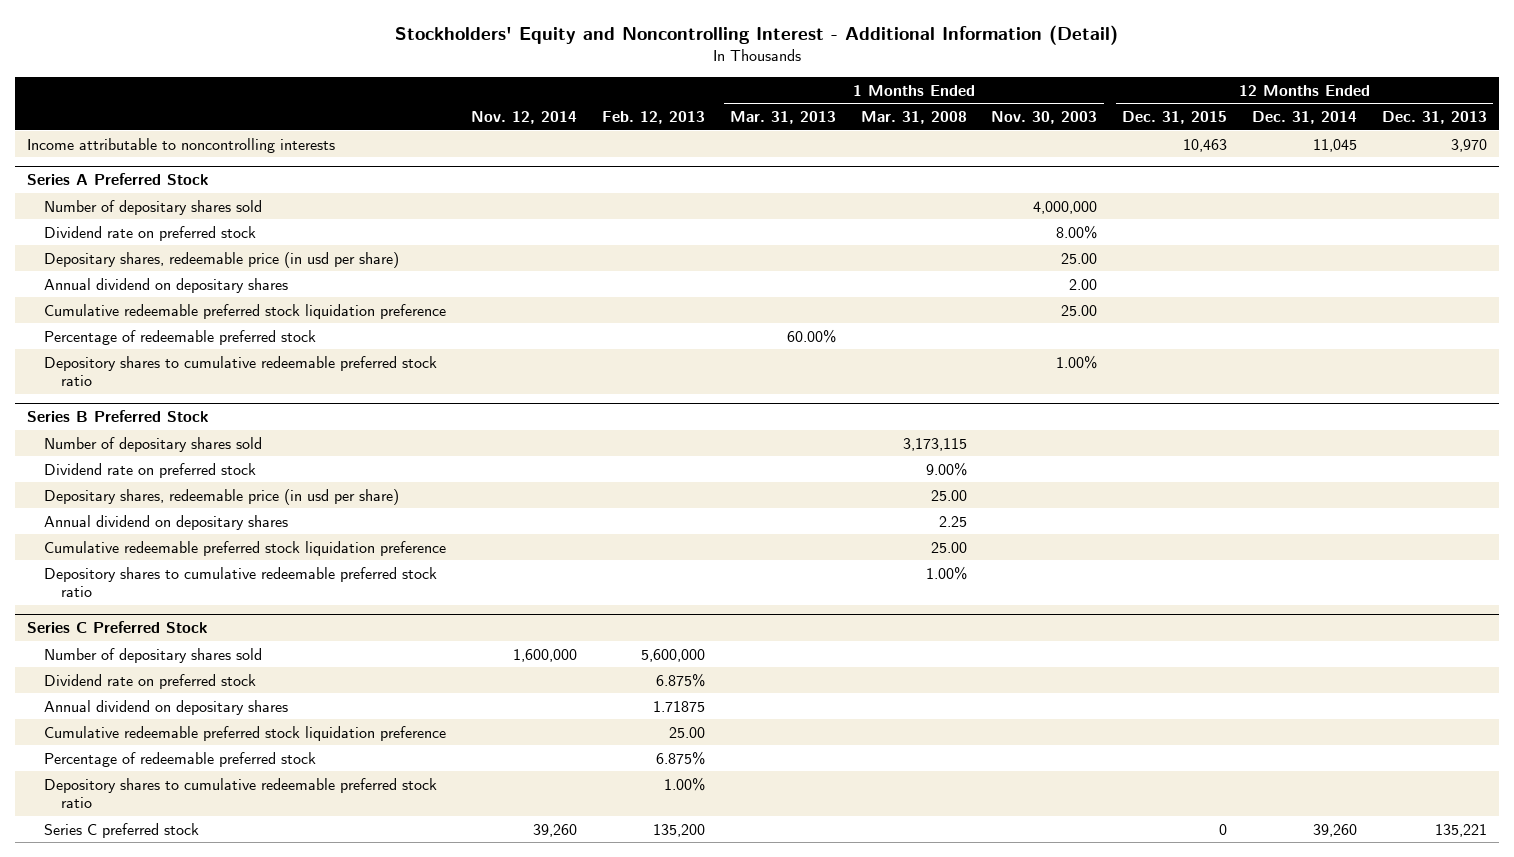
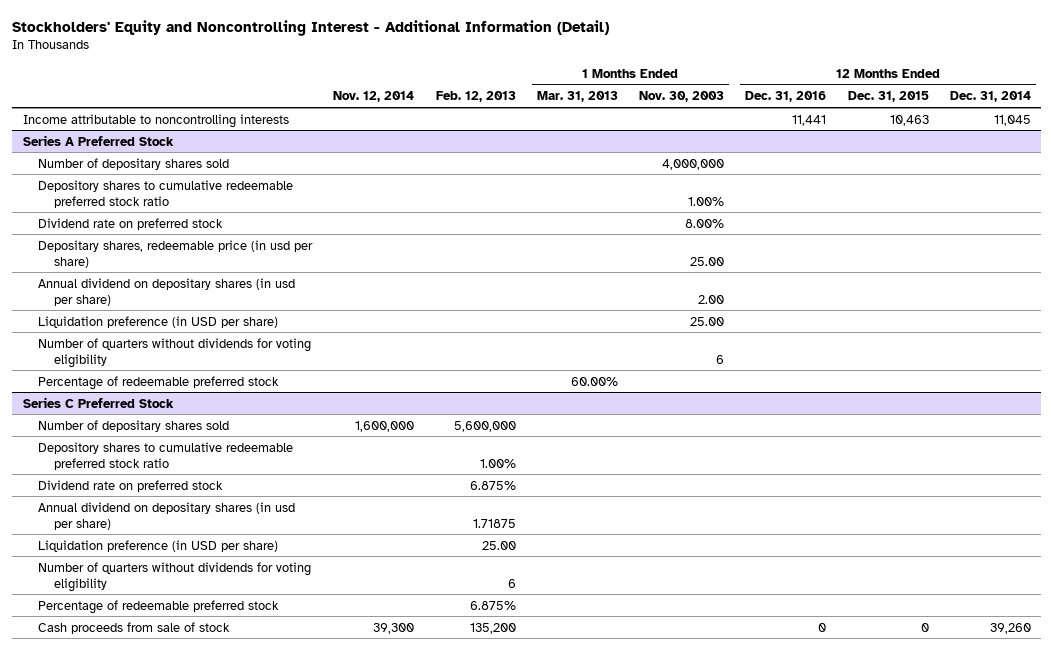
[860,111,967,125] Mar. 31, 2008 -> none
[1381,111,1487,125] Dec. 31, 2013 -> none
none -> [745,91,827,103] Dec. 31, 2016
[44,355,438,387] Depository shares to cumulative redeemable preferred stock ratio -> [38,179,294,208] Depository shares to cumulative redeemable preferred stock ratio
[44,277,289,293] Annual dividend on depositary shares -> [38,277,296,306] Annual dividend on depositary shares (in usd per share)
[44,303,447,319] Cumulative redeemable preferred stock liquidation preference -> [38,315,279,328] Liquidation preference (in USD per share)
none -> [38,337,312,368] Number of quarters without dividends for voting eligibility
[27,409,209,422] Series B Preferred Stock -> none
[44,436,263,452] Number of depositary shares sold -> none
[44,462,257,478] Dividend rate on preferred stock -> none
[44,488,400,505] Depositary shares, redeemable price (in usd per share) -> none
[44,514,289,530] Annual dividend on depositary shares -> none
[44,540,447,556] Cumulative redeemable preferred stock liquidation preference -> none
[44,566,438,598] Depository shares to cumulative redeemable preferred stock ratio -> none
[44,777,438,809] Depository shares to cumulative redeemable preferred stock ratio -> [38,441,294,470] Depository shares to cumulative redeemable preferred stock ratio
[44,699,289,715] Annual dividend on depositary shares -> [38,501,296,530] Annual dividend on depositary shares (in usd per share)
[44,725,447,741] Cumulative redeemable preferred stock liquidation preference -> [38,539,279,552] Liquidation preference (in USD per share)
none -> [38,561,312,592] Number of quarters without dividends for voting eligibility
[44,822,200,838] Series C preferred stock -> none
none -> [38,621,231,634] Cash proceeds from sale of stock

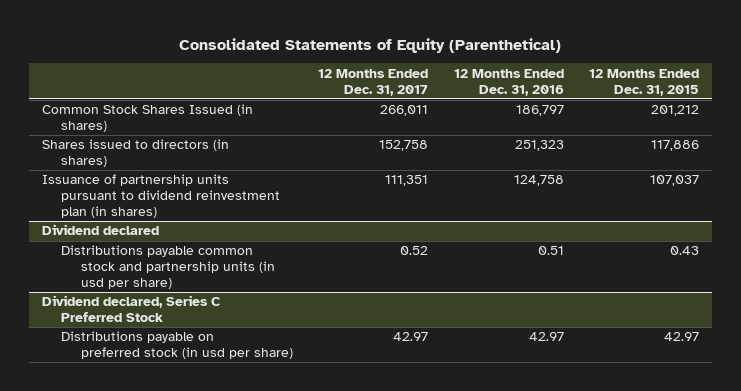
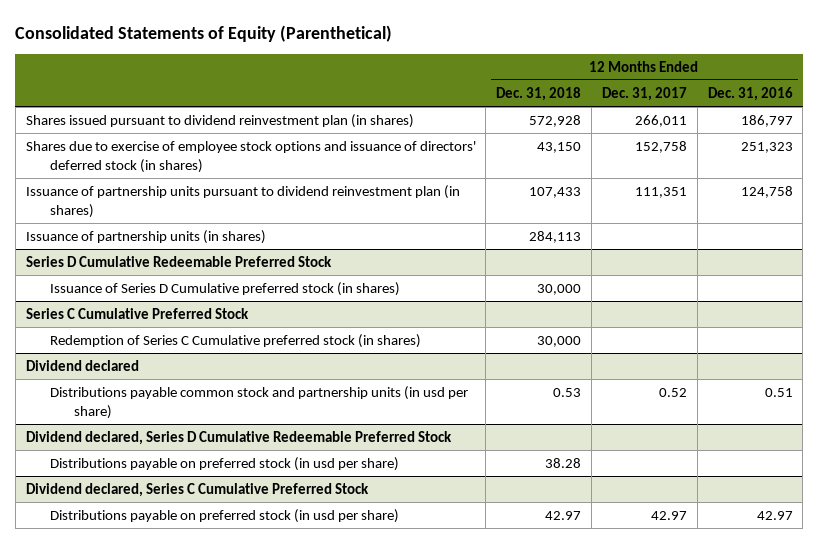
[588,68,699,96] 12 Months Ended Dec. 31, 2015 -> none
none -> [496,86,582,101] Dec. 31, 2018
[41,104,253,133] Common Stock Shares Issued (in shares) -> [25,114,414,129] Shares issued pursuant to dividend reinvestment plan (in shares)
[41,139,229,168] Shares issued to directors (in shares) -> [25,141,476,174] Shares due to exercise of employee stock options and issuance of directors' deferred stock (in shares)
none -> [25,230,266,245] Issuance of partnership units (in shares)
none -> [25,256,332,268] Series D Cumulative Redeemable Preferred Stock
none -> [49,282,400,297] Issuance of Series D Cumulative preferred stock (in shares)
none -> [25,308,249,320] Series C Cumulative Preferred Stock
none -> [49,334,421,349] Redemption of Series C Cumulative preferred stock (in shares)
none -> [25,431,452,446] Dividend declared, Series D Cumulative Redeemable Preferred Stock
none -> [49,457,399,472] Distributions payable on preferred stock (in usd per share)
[41,295,221,323] Dividend declared, Series C Preferred Stock -> [25,483,369,498] Dividend declared, Series C Cumulative Preferred Stock

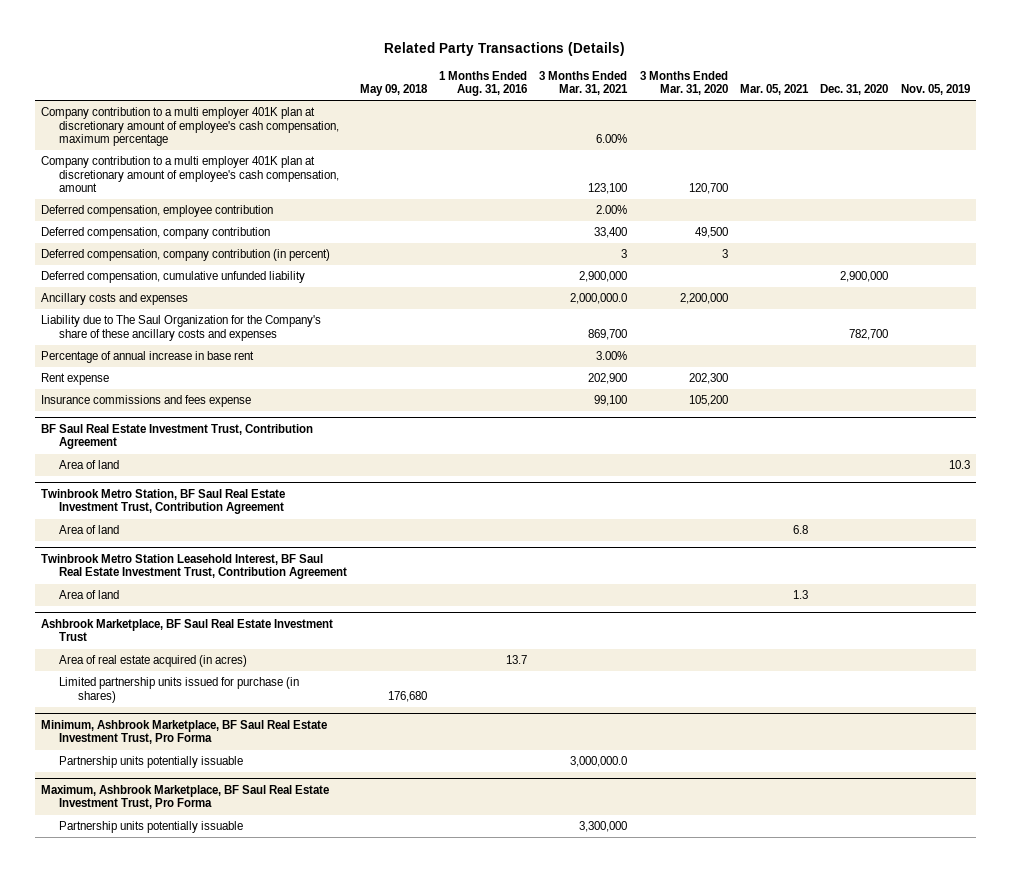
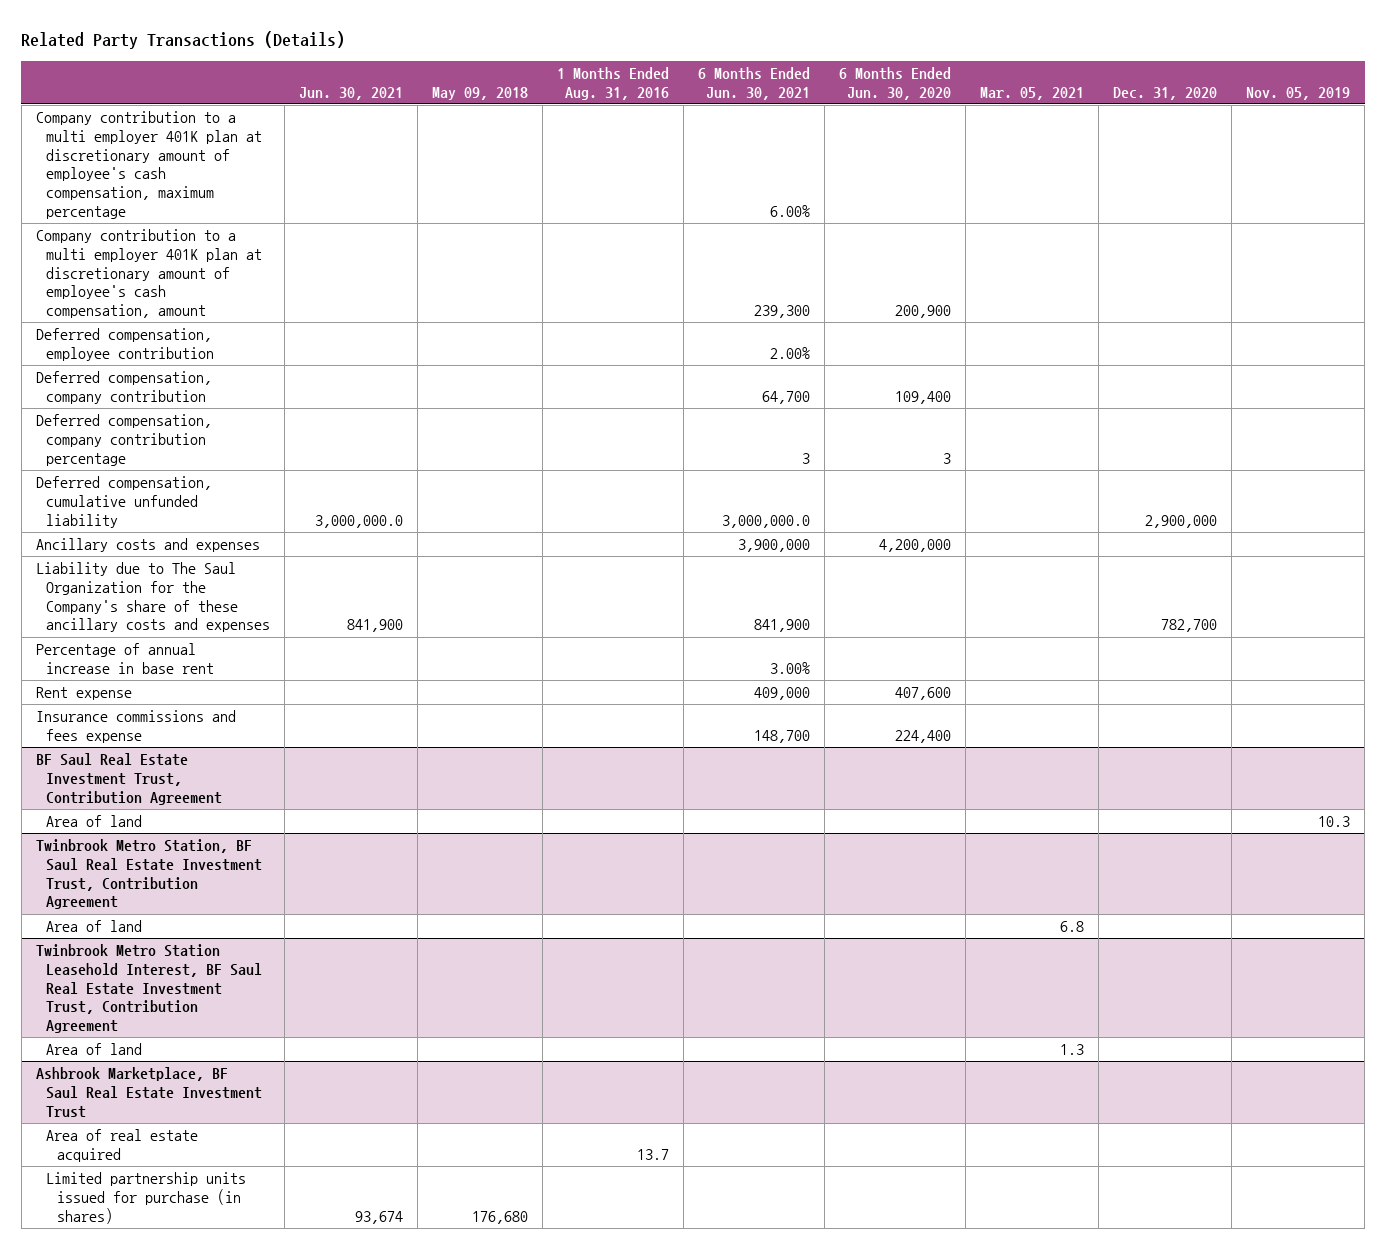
[539,70,629,96] 3 Months Ended Mar. 31, 2021 -> none
[639,70,728,96] 3 Months Ended Mar. 31, 2020 -> none
none -> [299,86,404,100] Jun. 30, 2021
none -> [698,66,811,100] 6 Months Ended Jun. 30, 2021
none -> [839,66,952,100] 6 Months Ended Jun. 30, 2020
[40,249,330,262] Deferred compensation, company contribution (in percent) -> [35,414,212,466] Deferred compensation, company contribution percentage
[59,655,248,668] Area of real estate acquired (in acres) -> [46,1129,199,1162] Area of real estate acquired
[40,719,327,745] Minimum, Ashbrook Marketplace, BF Saul Real Estate Investment Trust, Pro Forma -> none
[59,756,244,769] Partnership units potentially issuable -> none
[40,784,329,810] Maximum, Ashbrook Marketplace, BF Saul Real Estate Investment Trust, Pro Forma -> none
[59,821,244,834] Partnership units potentially issuable -> none

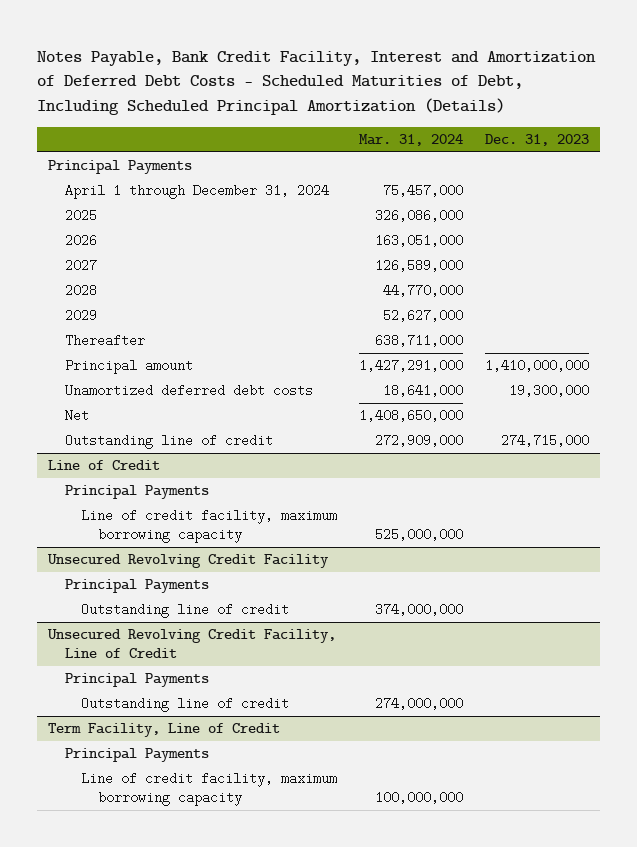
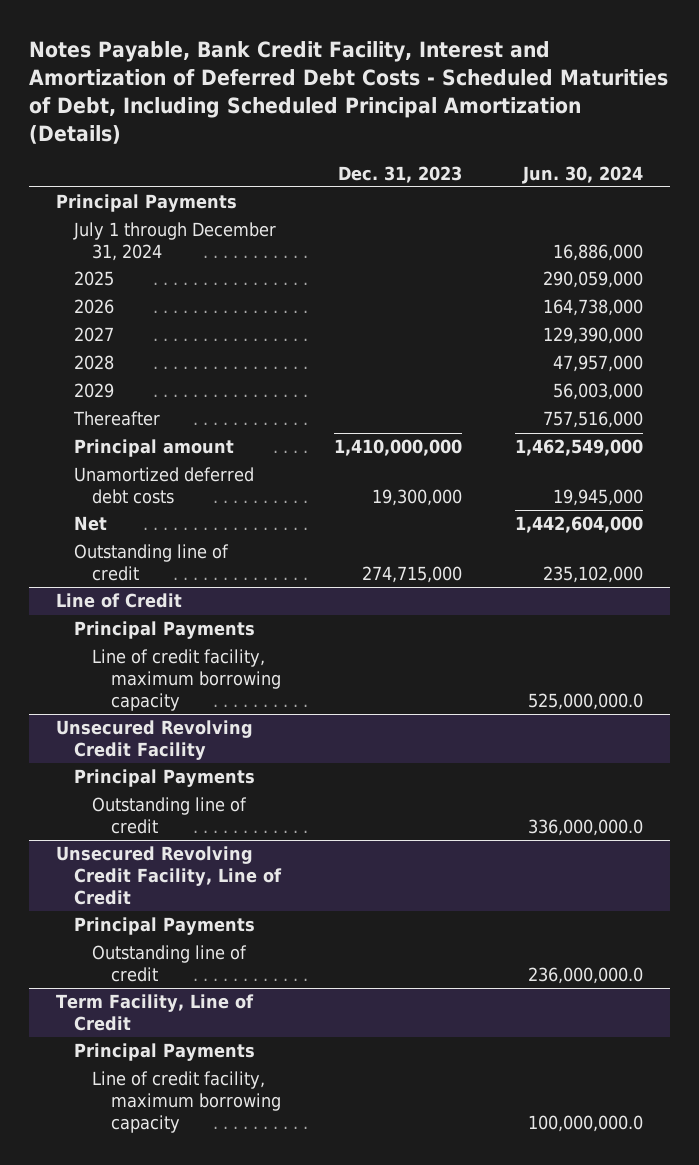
[359,134,464,147] Mar. 31, 2024 -> none
none -> [522,165,644,184] Jun. 30, 2024
[64,184,329,200] April 1 through December 31, 2024 -> [73,222,277,262] July 1 through December 31, 2024

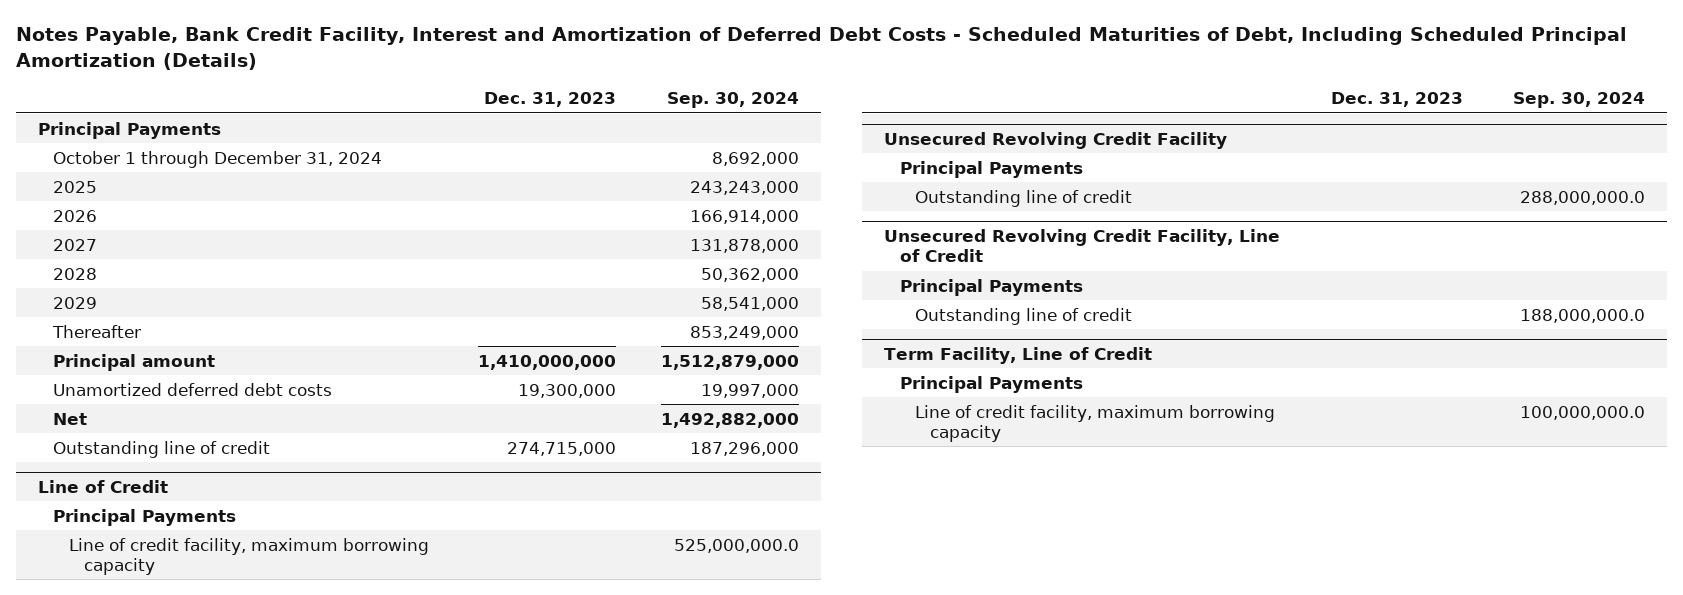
[522,165,644,184] Jun. 30, 2024 -> none
none -> [666,92,799,109] Sep. 30, 2024
[73,222,277,262] July 1 through December 31, 2024 -> [53,150,383,168] October 1 through December 31, 2024

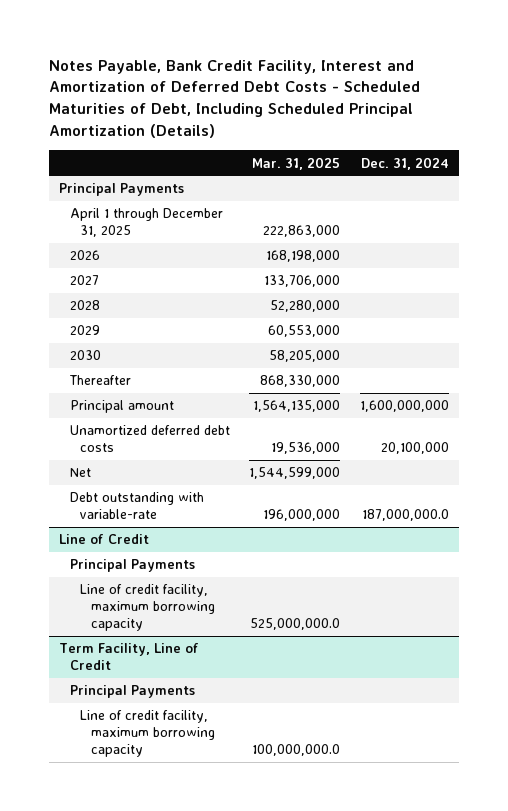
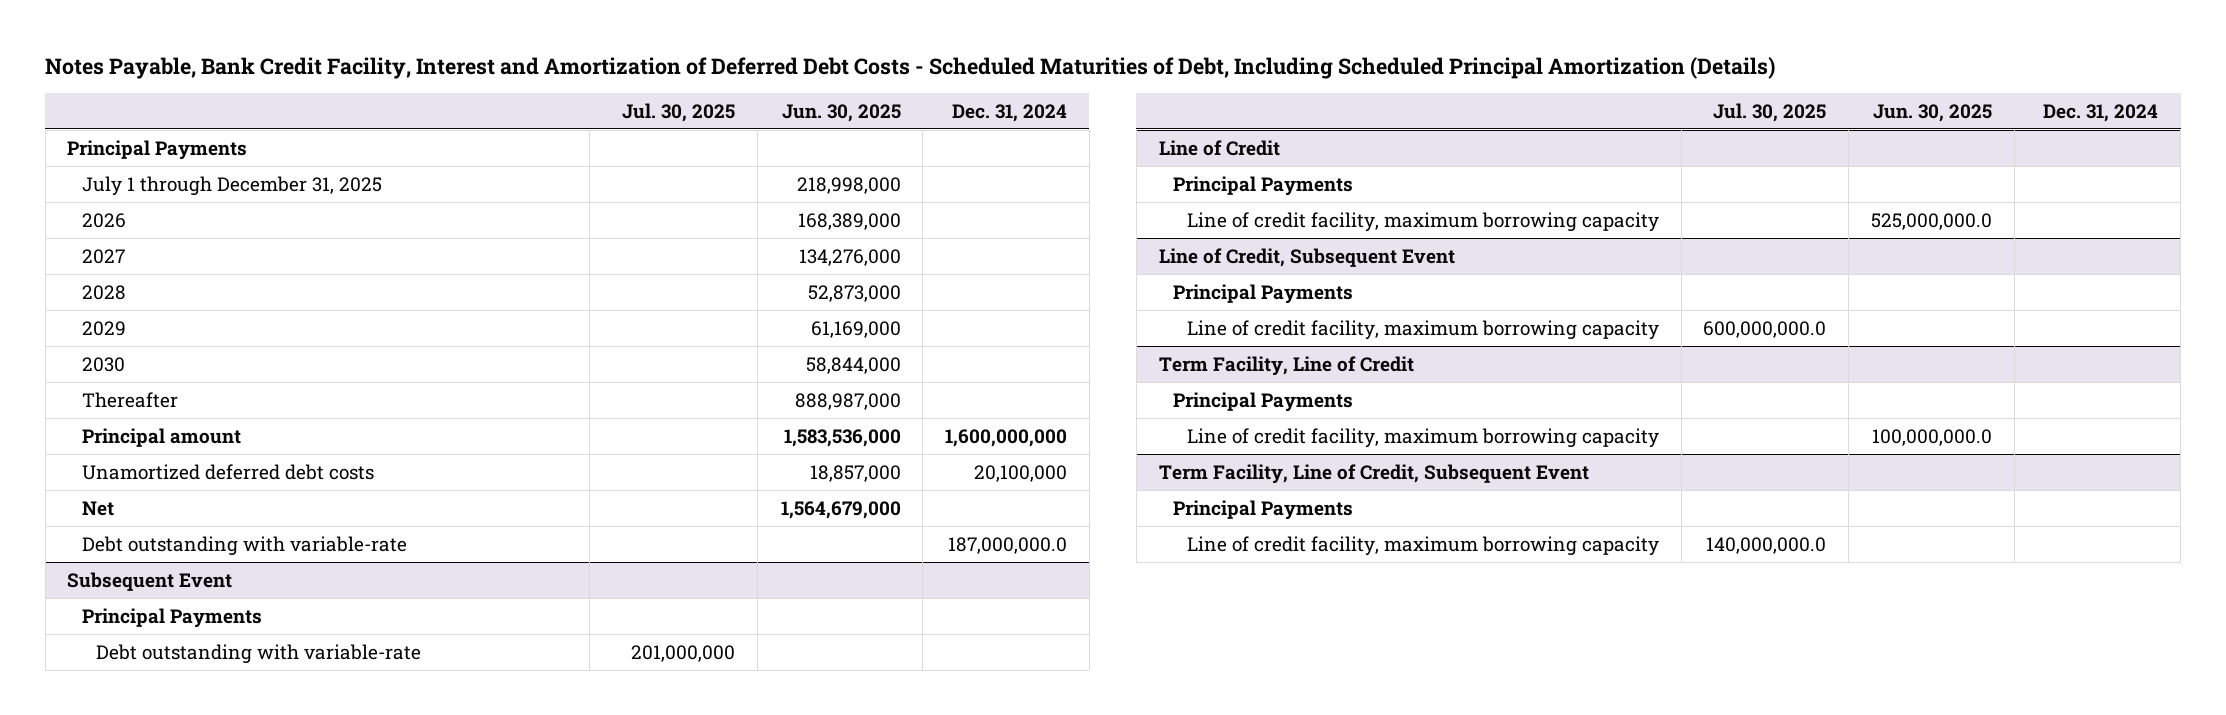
[252,156,341,170] Mar. 31, 2025 -> none
none -> [622,102,736,122] Jul. 30, 2025
none -> [781,103,901,122] Jun. 30, 2025
[69,208,223,238] April 1 through December 31, 2025 -> [81,175,382,196] July 1 through December 31, 2025
none -> [67,571,233,591] Subsequent Event
none -> [81,607,262,628] Principal Payments
none -> [95,643,421,664] Debt outstanding with variable-rate
none -> [1158,247,1455,267] Line of Credit, Subsequent Event
none -> [1172,283,1353,304] Principal Payments
none -> [1186,319,1659,340] Line of credit facility, maximum borrowing capacity
none -> [1158,463,1589,484] Term Facility, Line of Credit, Subsequent Event
none -> [1172,499,1353,520] Principal Payments
none -> [1186,535,1659,556] Line of credit facility, maximum borrowing capacity

